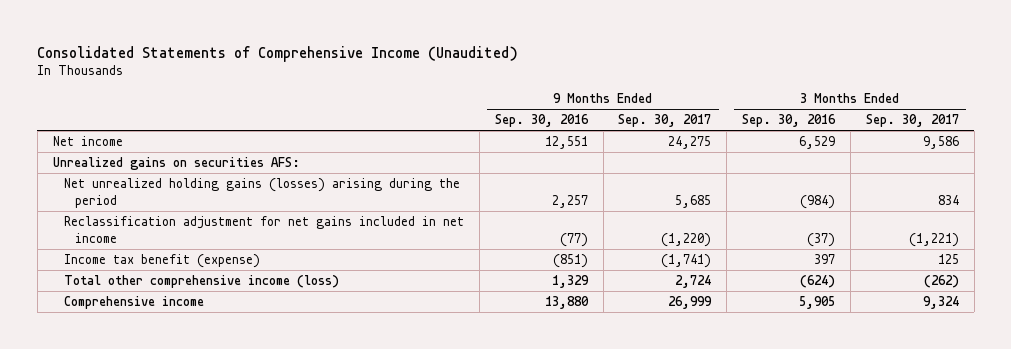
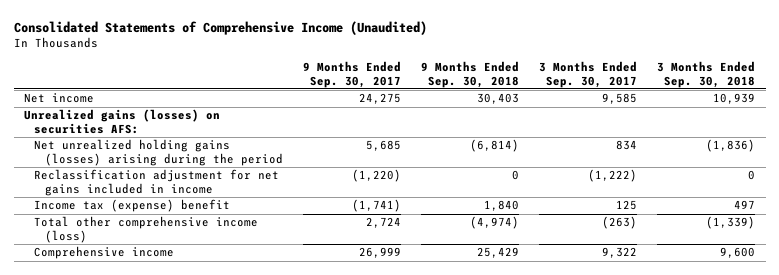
[494,114,589,128] Sep. 30, 2016 -> none
[742,114,837,128] Sep. 30, 2016 -> none
none -> [420,61,519,88] 9 Months Ended Sep. 30, 2018
none -> [657,61,756,88] 3 Months Ended Sep. 30, 2018
[922,136,959,150] 9,586 -> [602,93,638,105] 9,585
[52,157,300,171] Unrealized gains on securities AFS: -> [23,109,220,134] Unrealized gains (losses) on securities AFS:
[63,216,464,243] Reclassification adjustment for net gains included in net income -> [34,169,280,196] Reclassification adjustment for net gains included in income
[908,232,959,247] (1,221) -> [588,169,638,183] (1,222)
[63,254,260,269] Income tax benefit (expense) -> [34,199,231,213] Income tax (expense) benefit
[923,275,959,289] (262) -> [602,216,638,230] (263)
[922,296,959,310] 9,324 -> [602,247,638,259] 9,322

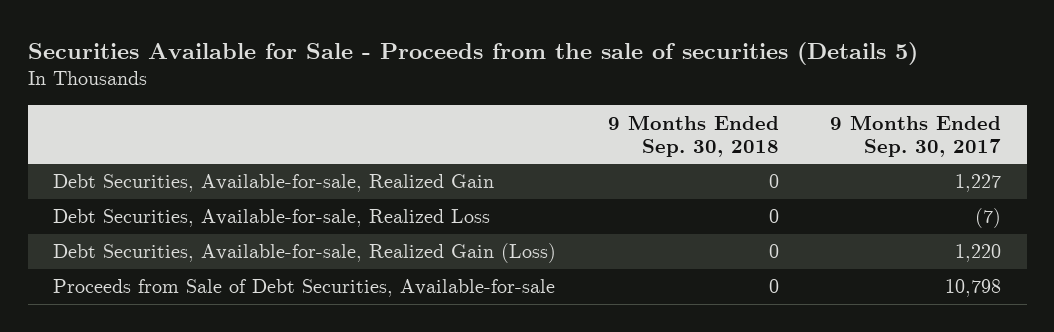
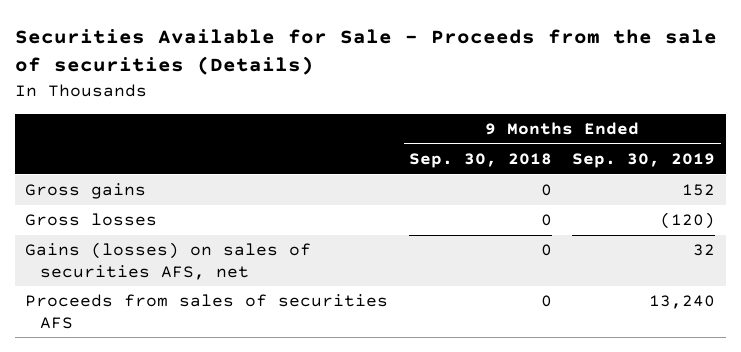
[27,41,918,65] Securities Available for Sale - Proceeds from the sale of securities (Details 5) -> [15,29,718,76] Securities Available for Sale - Proceeds from the sale of securities (Details)
[829,114,1001,157] 9 Months Ended Sep. 30, 2017 -> none
none -> [572,153,716,169] Sep. 30, 2019
[53,174,495,193] Debt Securities, Available-for-sale, Realized Gain -> [25,183,147,200] Gross gains
[53,209,491,228] Debt Securities, Available-for-sale, Realized Loss -> [25,213,158,227] Gross losses
[53,243,557,264] Debt Securities, Available-for-sale, Realized Gain (Loss) -> [25,242,312,280] Gains (losses) on sales of securities AFS, net
[53,279,556,298] Proceeds from Sale of Debt Securities, Available-for-sale -> [25,294,389,329] Proceeds from sales of securities AFS

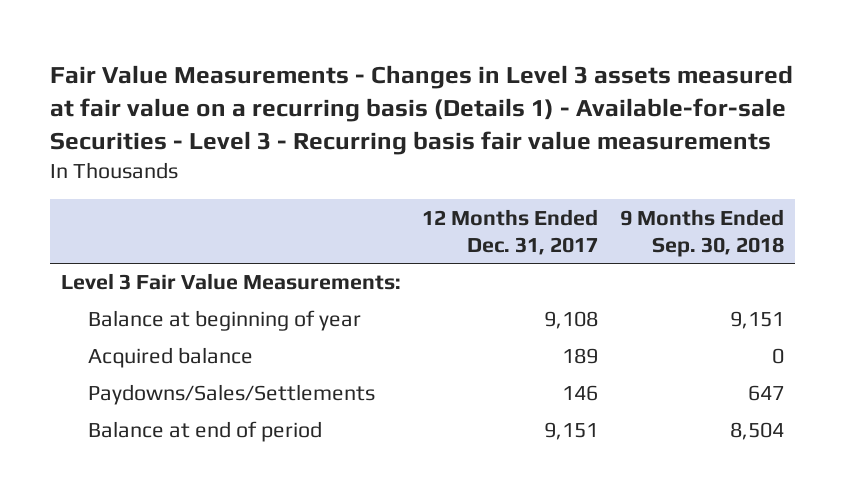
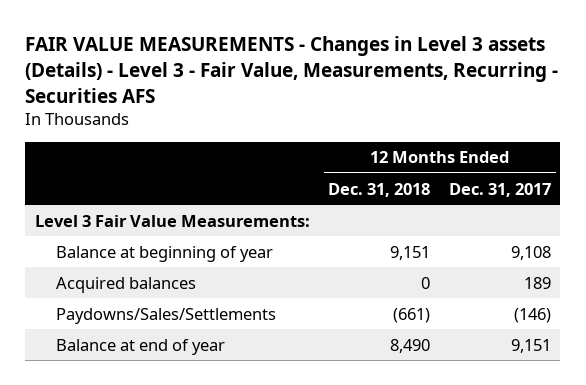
[49,64,793,156] Fair Value Measurements - Changes in Level 3 assets measured at fair value on a recurring basis (Details 1) - Available-for-sale Securities - Level 3 - Recurring basis fair value measurements -> [25,36,559,103] FAIR VALUE MEASUREMENTS - Changes in Level 3 assets (Details) - Level 3 - Fair Value, Measurements, Recurring - Securities AFS
[620,208,785,257] 9 Months Ended Sep. 30, 2018 -> none
none -> [328,182,431,197] Dec. 31, 2018
[88,347,254,369] Acquired balance -> [56,276,197,293] Acquired balances
[562,385,599,402] 146 -> [513,307,551,323] (146)
[88,421,323,443] Balance at end of period -> [56,338,226,355] Balance at end of year

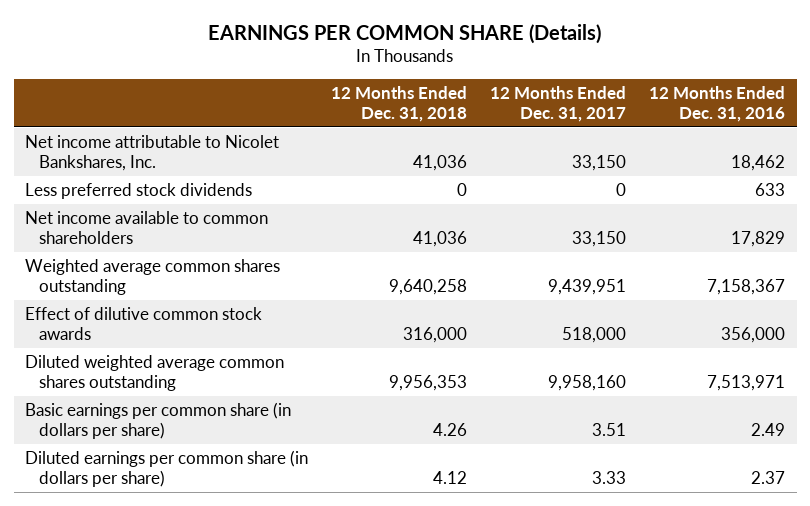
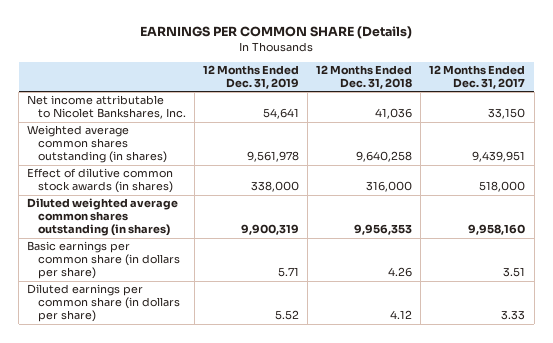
[649,86,786,122] 12 Months Ended Dec. 31, 2016 -> none
none -> [203,64,300,89] 12 Months Ended Dec. 31, 2019
[25,183,253,200] Less preferred stock dividends -> none
[25,211,269,244] Net income available to common shareholders -> none
[25,259,281,295] Weighted average common shares outstanding -> [27,125,168,164] Weighted average common shares outstanding (in shares)
[25,307,263,340] Effect of dilutive common stock awards -> [27,168,174,194] Effect of dilutive common stock awards (in shares)
[25,355,285,391] Diluted weighted average common shares outstanding -> [27,198,179,237] Diluted weighted average common shares outstanding (in shares)

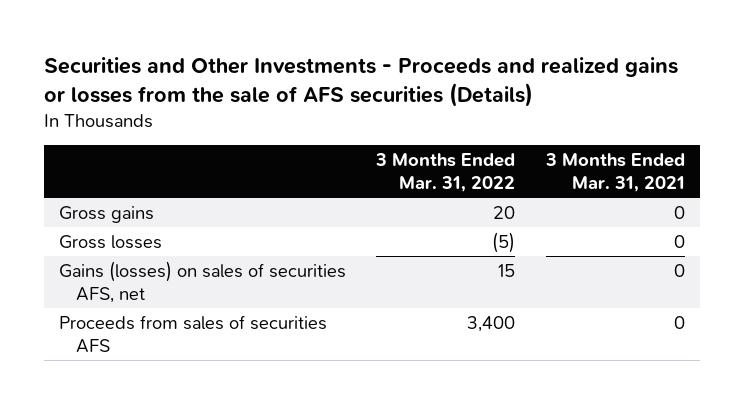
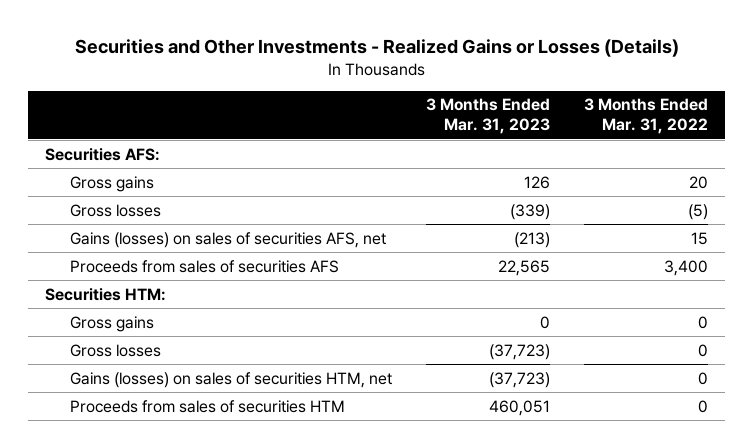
[43,56,678,107] Securities and Other Investments - Proceeds and realized gains or losses from the sale of AFS securities (Details) -> [74,39,679,58] Securities and Other Investments - Realized Gains or Losses (Details)
[544,153,685,193] 3 Months Ended Mar. 31, 2021 -> none
none -> [425,98,550,135] 3 Months Ended Mar. 31, 2023
none -> [45,147,161,161] Securities AFS:
none -> [45,287,167,301] Securities HTM:
none -> [69,315,154,332] Gross gains
none -> [69,343,161,357] Gross losses
none -> [69,371,392,388] Gains (losses) on sales of securities HTM, net
none -> [69,399,345,413] Proceeds from sales of securities HTM

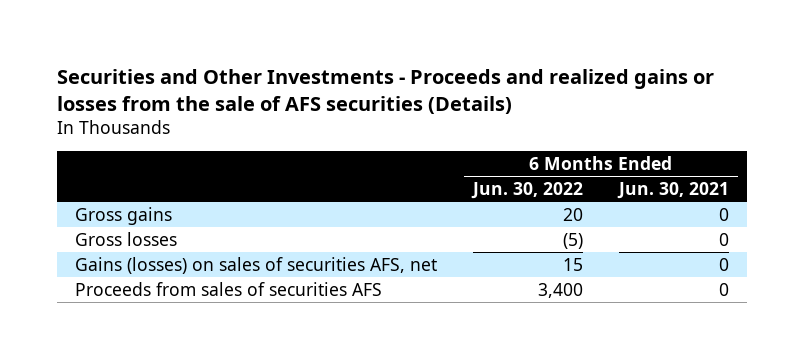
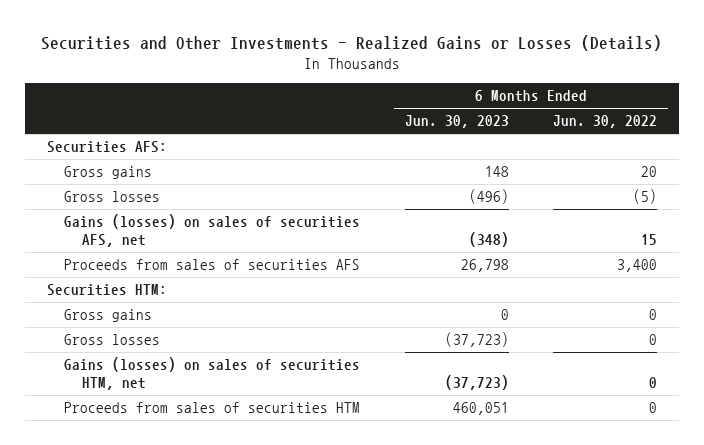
[56,68,714,114] Securities and Other Investments - Proceeds and realized gains or losses from the sale of AFS securities (Details) -> [40,34,662,51] Securities and Other Investments - Realized Gains or Losses (Details)
[617,182,730,200] Jun. 30, 2021 -> none
none -> [404,115,509,129] Jun. 30, 2023
none -> [46,141,167,154] Securities AFS:
none -> [46,284,167,297] Securities HTM:
none -> [64,309,153,323] Gross gains
none -> [64,334,161,346] Gross losses
none -> [64,357,361,391] Gains (losses) on sales of securities HTM, net
none -> [64,402,361,414] Proceeds from sales of securities HTM

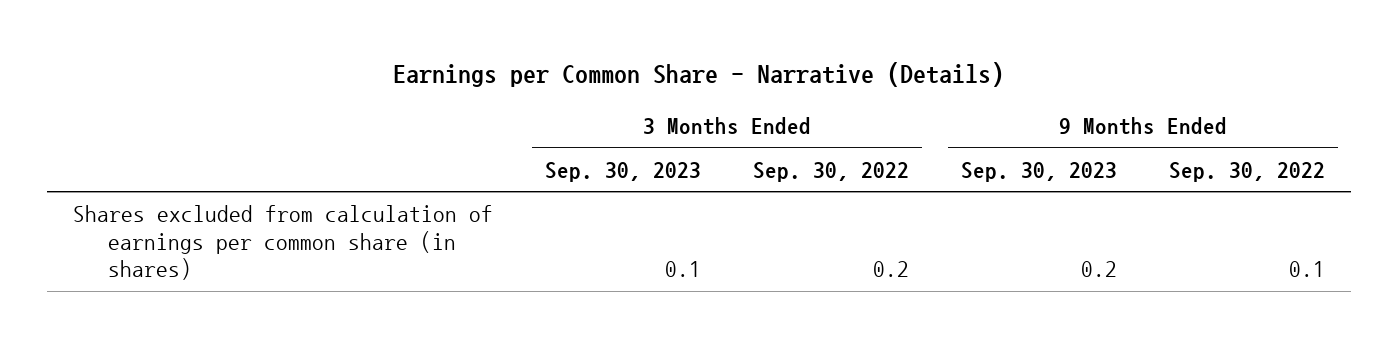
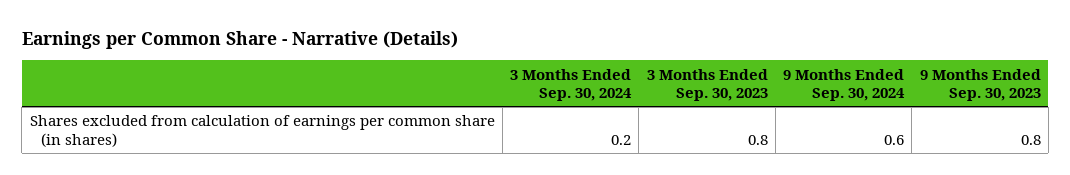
[752,161,909,182] Sep. 30, 2022 -> none
[1168,161,1325,182] Sep. 30, 2022 -> none
none -> [510,68,633,101] 3 Months Ended Sep. 30, 2024
none -> [783,68,906,101] 9 Months Ended Sep. 30, 2024
[664,261,701,278] 0.1 -> [747,134,768,145] 0.8
[1080,261,1117,278] 0.2 -> [1020,134,1041,145] 0.8

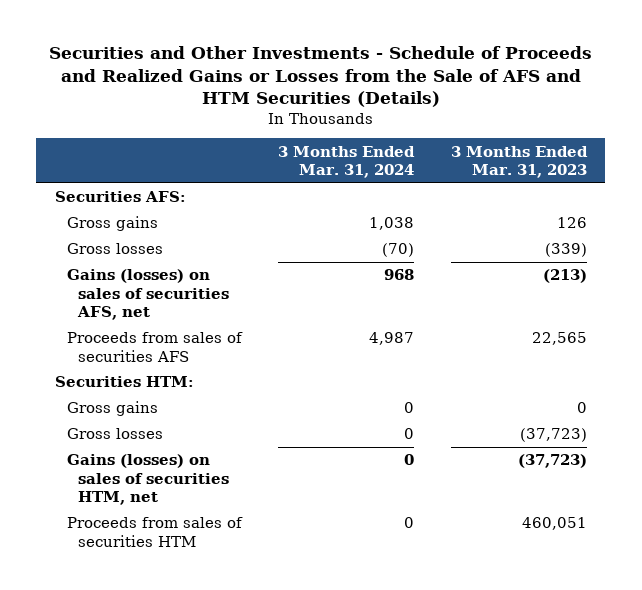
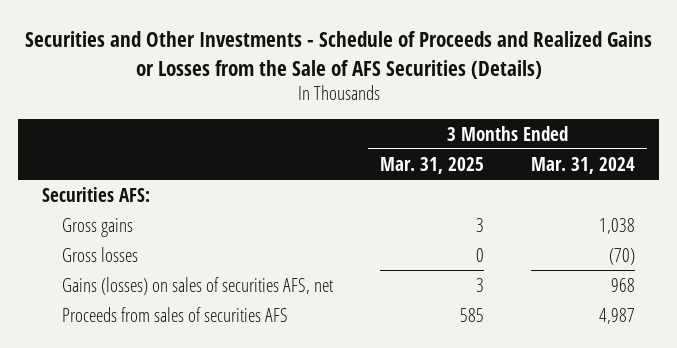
[48,45,592,108] Securities and Other Investments - Schedule of Proceeds and Realized Gains or Losses from the Sale of AFS and HTM Securities (Details) -> [24,30,652,79] Securities and Other Investments - Schedule of Proceeds and Realized Gains or Losses from the Sale of AFS Securities (Details)
[451,145,589,179] 3 Months Ended Mar. 31, 2023 -> none
none -> [380,156,485,174] Mar. 31, 2025
[54,376,194,388] Securities HTM: -> none
[66,401,158,417] Gross gains -> none
[66,428,163,440] Gross losses -> none
[66,454,230,505] Gains (losses) on sales of securities HTM, net -> none
[66,517,243,547] Proceeds from sales of securities HTM -> none

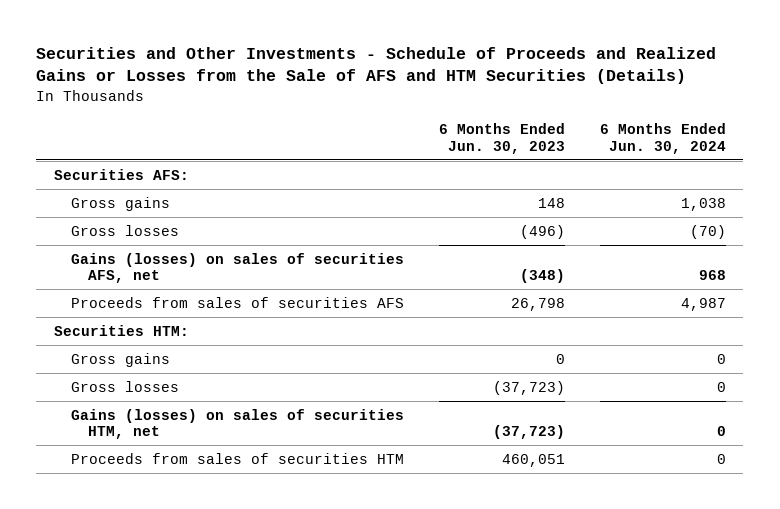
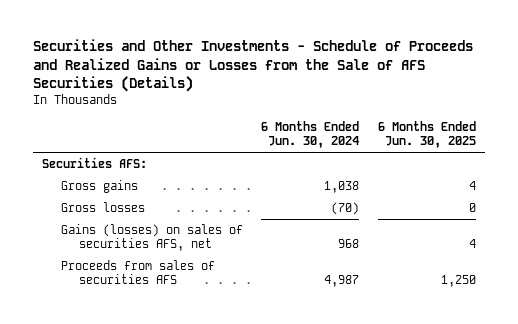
[36,46,717,85] Securities and Other Investments - Schedule of Proceeds and Realized Gains or Losses from the Sale of AFS and HTM Securities (Details) -> [33,39,474,93] Securities and Other Investments - Schedule of Proceeds and Realized Gains or Losses from the Sale of AFS Securities (Details)
[438,122,565,154] 6 Months Ended Jun. 30, 2023 -> none
none -> [377,121,476,148] 6 Months Ended Jun. 30, 2025
[53,324,189,336] Securities HTM: -> none
[70,352,170,367] Gross gains -> none
[70,380,179,392] Gross losses -> none
[70,408,404,440] Gains (losses) on sales of securities HTM, net -> none
[70,452,404,464] Proceeds from sales of securities HTM -> none

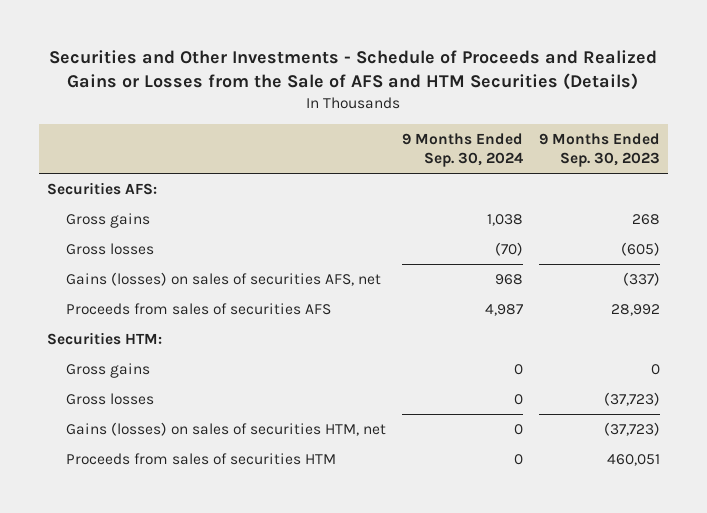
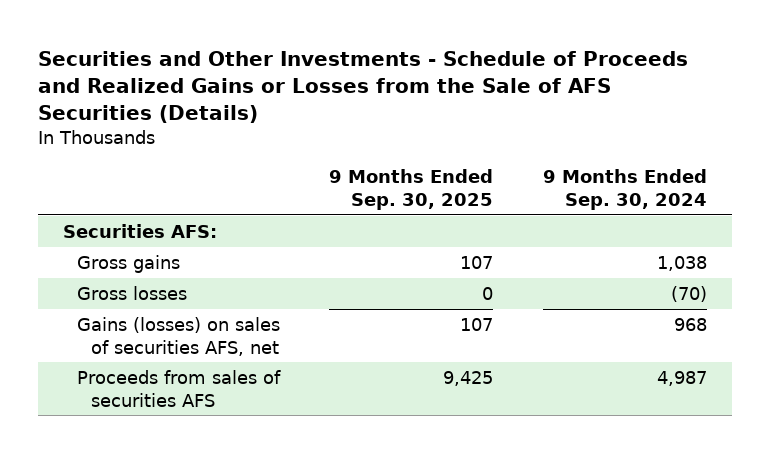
[49,50,658,91] Securities and Other Investments - Schedule of Proceeds and Realized Gains or Losses from the Sale of AFS and HTM Securities (Details) -> [38,50,689,124] Securities and Other Investments - Schedule of Proceeds and Realized Gains or Losses from the Sale of AFS Securities (Details)
[538,133,660,168] 9 Months Ended Sep. 30, 2023 -> none
none -> [329,169,494,211] 9 Months Ended Sep. 30, 2025
[46,331,162,345] Securities HTM: -> none
[65,362,150,378] Gross gains -> none
[65,392,154,405] Gross losses -> none
[65,421,386,436] Gains (losses) on sales of securities HTM, net -> none
[65,452,336,465] Proceeds from sales of securities HTM -> none

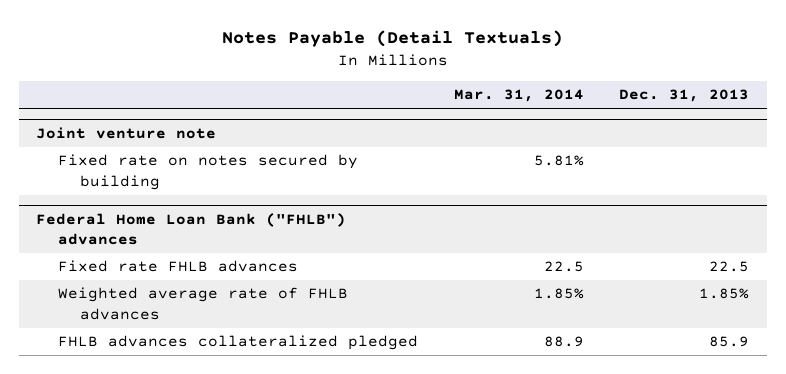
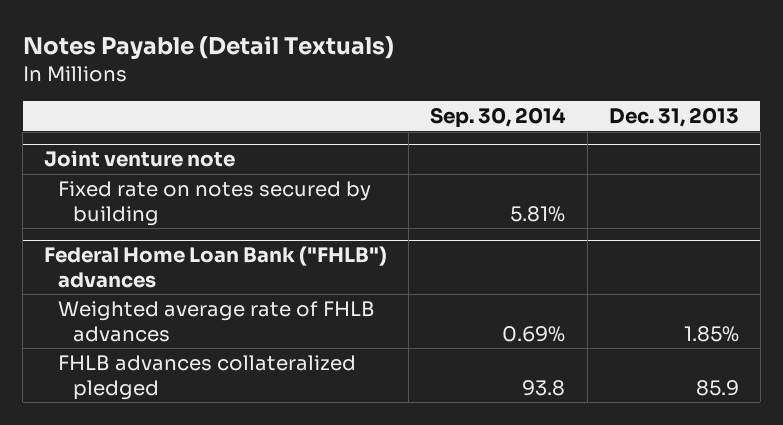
[453,89,584,103] Mar. 31, 2014 -> none
none -> [430,107,567,129] Sep. 30, 2014
[58,260,299,273] Fixed rate FHLB advances -> none

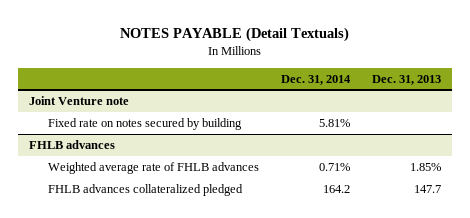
[22,35,394,59] Notes Payable (Detail Textuals) -> [120,27,350,43] NOTES PAYABLE (Detail Textuals)
[430,107,567,129] Sep. 30, 2014 -> none
none -> [280,74,351,85] Dec. 31, 2014
[44,150,236,168] Joint venture note -> [29,95,130,105] Joint Venture note
[44,246,388,289] Federal Home Loan Bank ("FHLB") advances -> none
none -> [29,139,116,149] FHLB advances
[695,379,739,396] 85.9 -> [413,184,441,193] 147.7

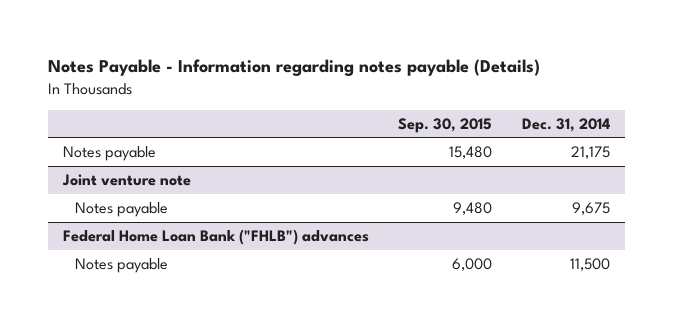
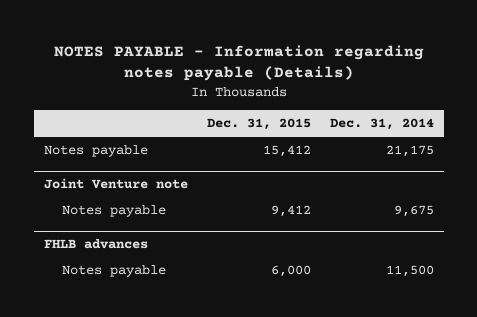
[47,59,540,77] Notes Payable - Information regarding notes payable (Details) -> [53,44,424,82] NOTES PAYABLE - Information regarding notes payable (Details)
[398,117,493,133] Sep. 30, 2015 -> none
none -> [206,117,311,130] Dec. 31, 2015
[61,174,191,187] Joint venture note -> [43,178,188,190] Joint Venture note
[62,229,369,246] Federal Home Loan Bank ("FHLB") advances -> [43,239,148,250] FHLB advances

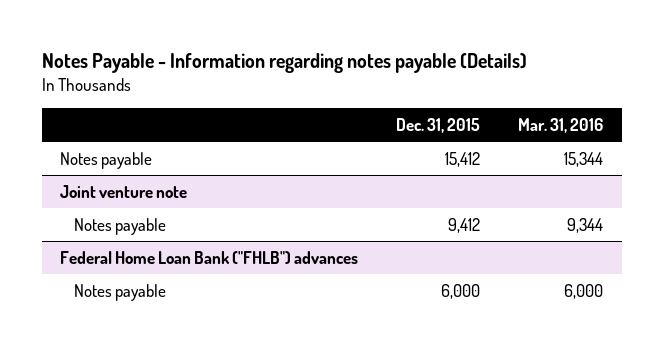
[53,44,424,82] NOTES PAYABLE - Information regarding notes payable (Details) -> [41,52,527,73] Notes Payable - Information regarding notes payable (Details)
[329,117,434,130] Dec. 31, 2014 -> none
none -> [517,117,603,133] Mar. 31, 2016
[43,178,188,190] Joint Venture note -> [60,184,188,198] Joint venture note
[43,239,148,250] FHLB advances -> [60,250,359,264] Federal Home Loan Bank ("FHLB") advances

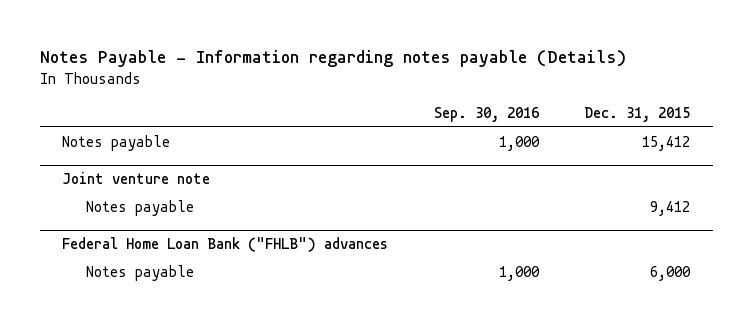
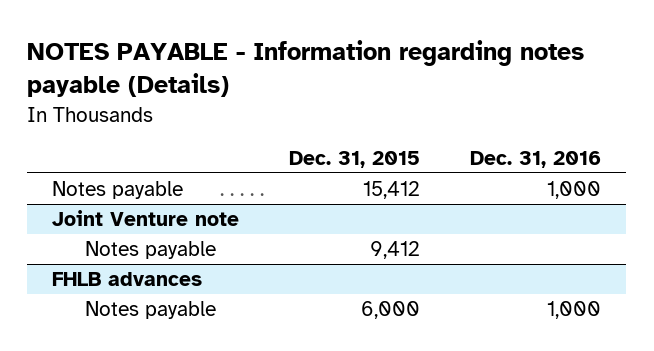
[39,50,626,68] Notes Payable - Information regarding notes payable (Details) -> [27,40,585,98] NOTES PAYABLE - Information regarding notes payable (Details)
[433,107,539,123] Sep. 30, 2016 -> none
none -> [470,150,602,168] Dec. 31, 2016
[62,172,211,185] Joint venture note -> [52,210,240,227] Joint Venture note
[62,237,389,253] Federal Home Loan Bank ("FHLB") advances -> [52,272,203,287] FHLB advances

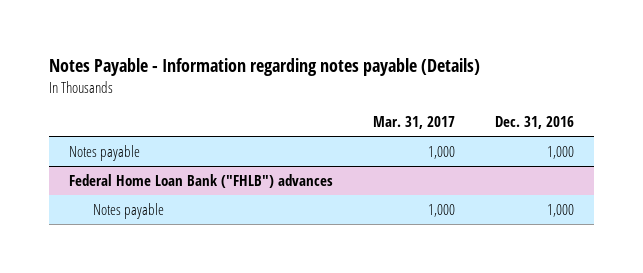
[27,40,585,98] NOTES PAYABLE - Information regarding notes payable (Details) -> [48,58,480,77] Notes Payable - Information regarding notes payable (Details)
[289,150,421,168] Dec. 31, 2015 -> none
none -> [372,116,455,130] Mar. 31, 2017
[52,210,240,227] Joint Venture note -> none
[85,241,217,260] Notes payable -> none
[52,272,203,287] FHLB advances -> [68,173,333,188] Federal Home Loan Bank ("FHLB") advances

